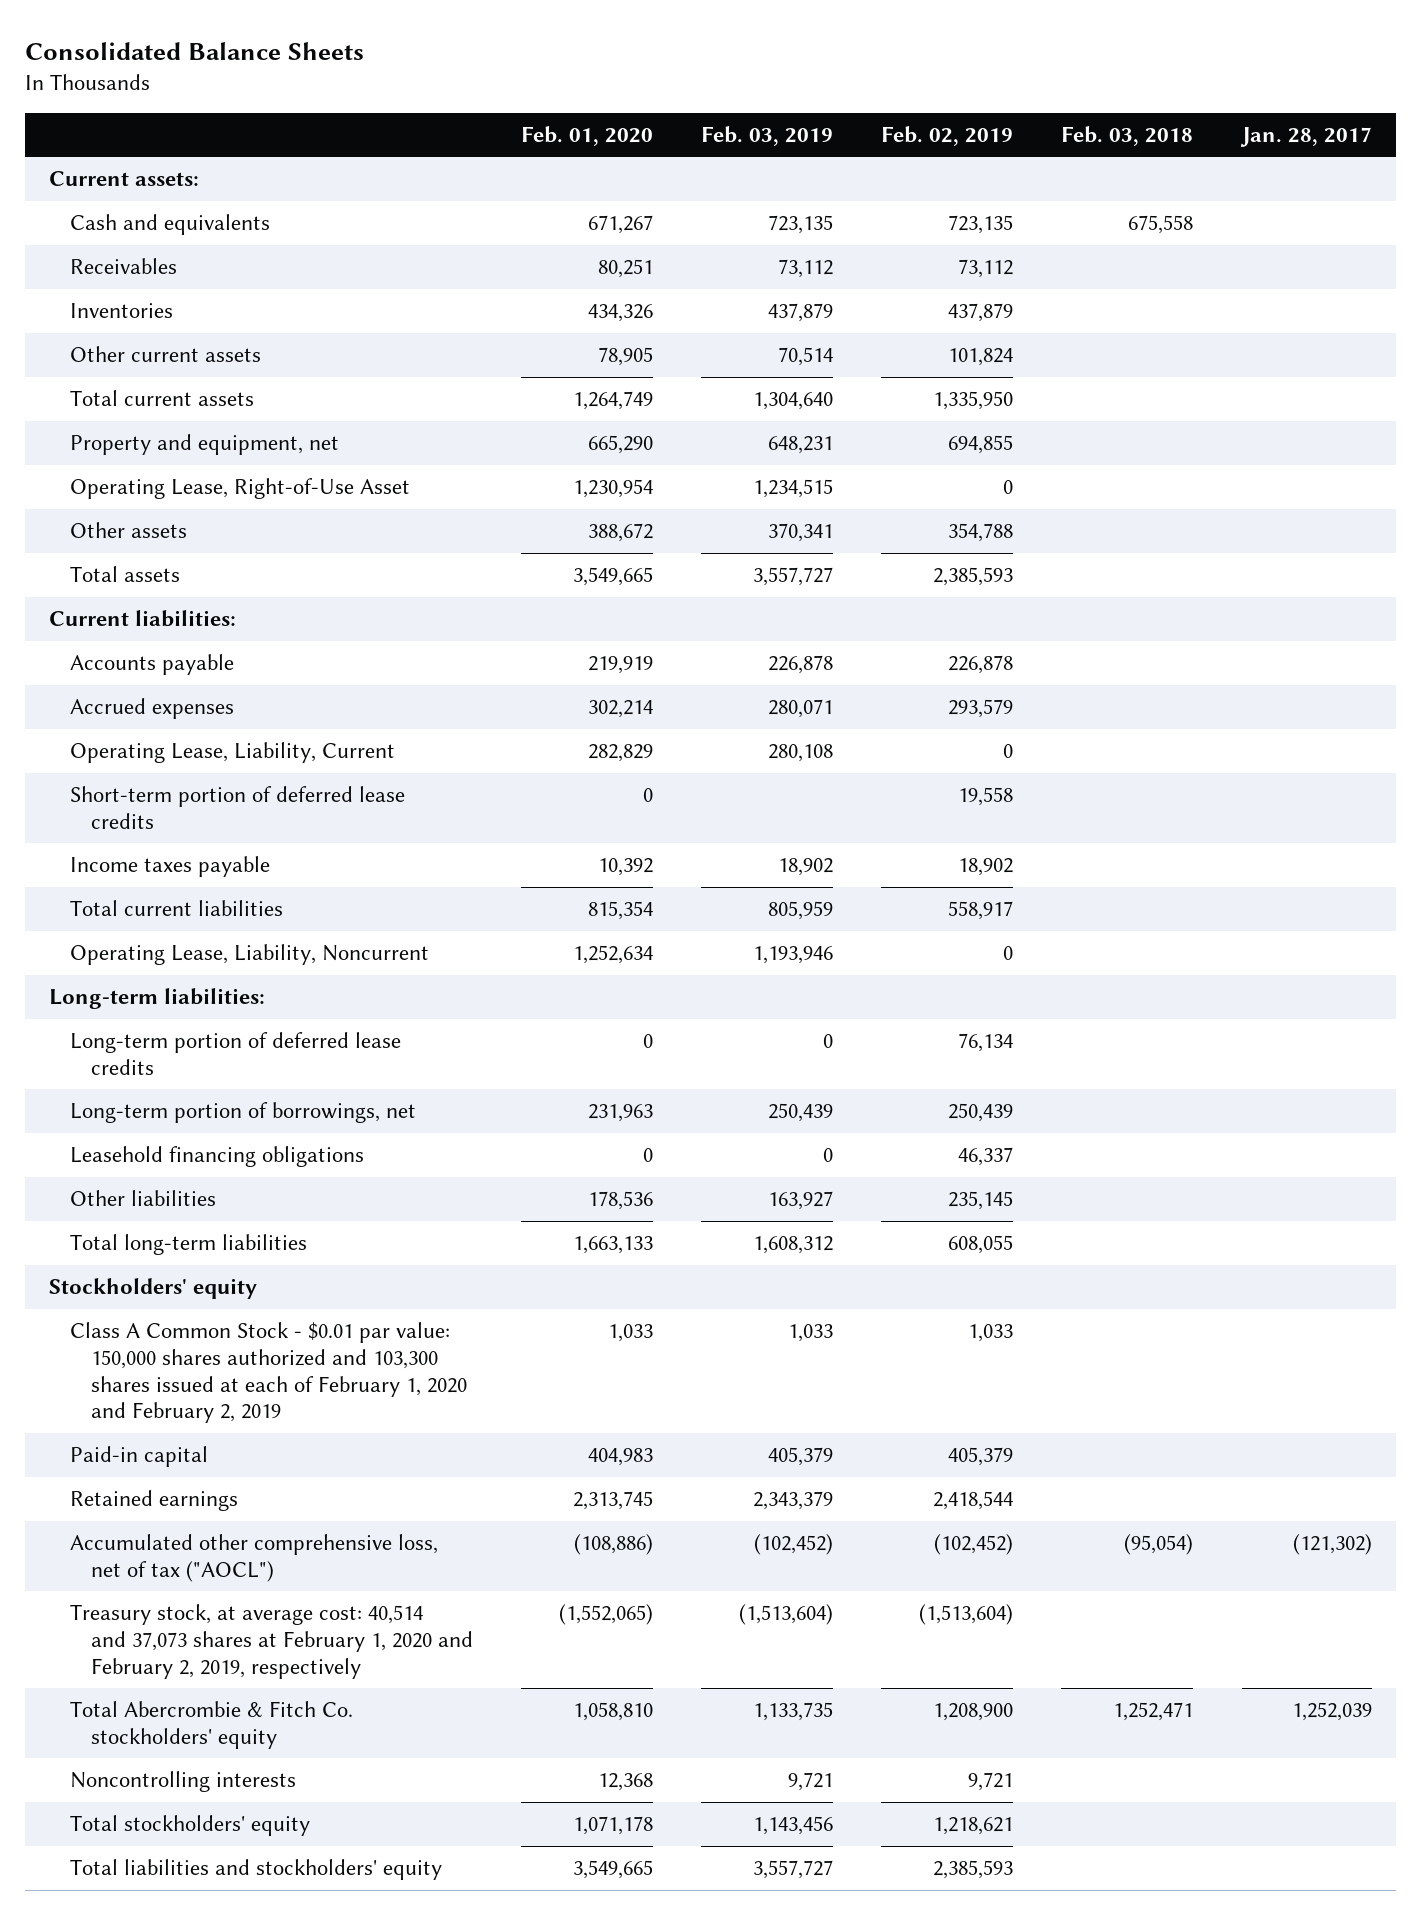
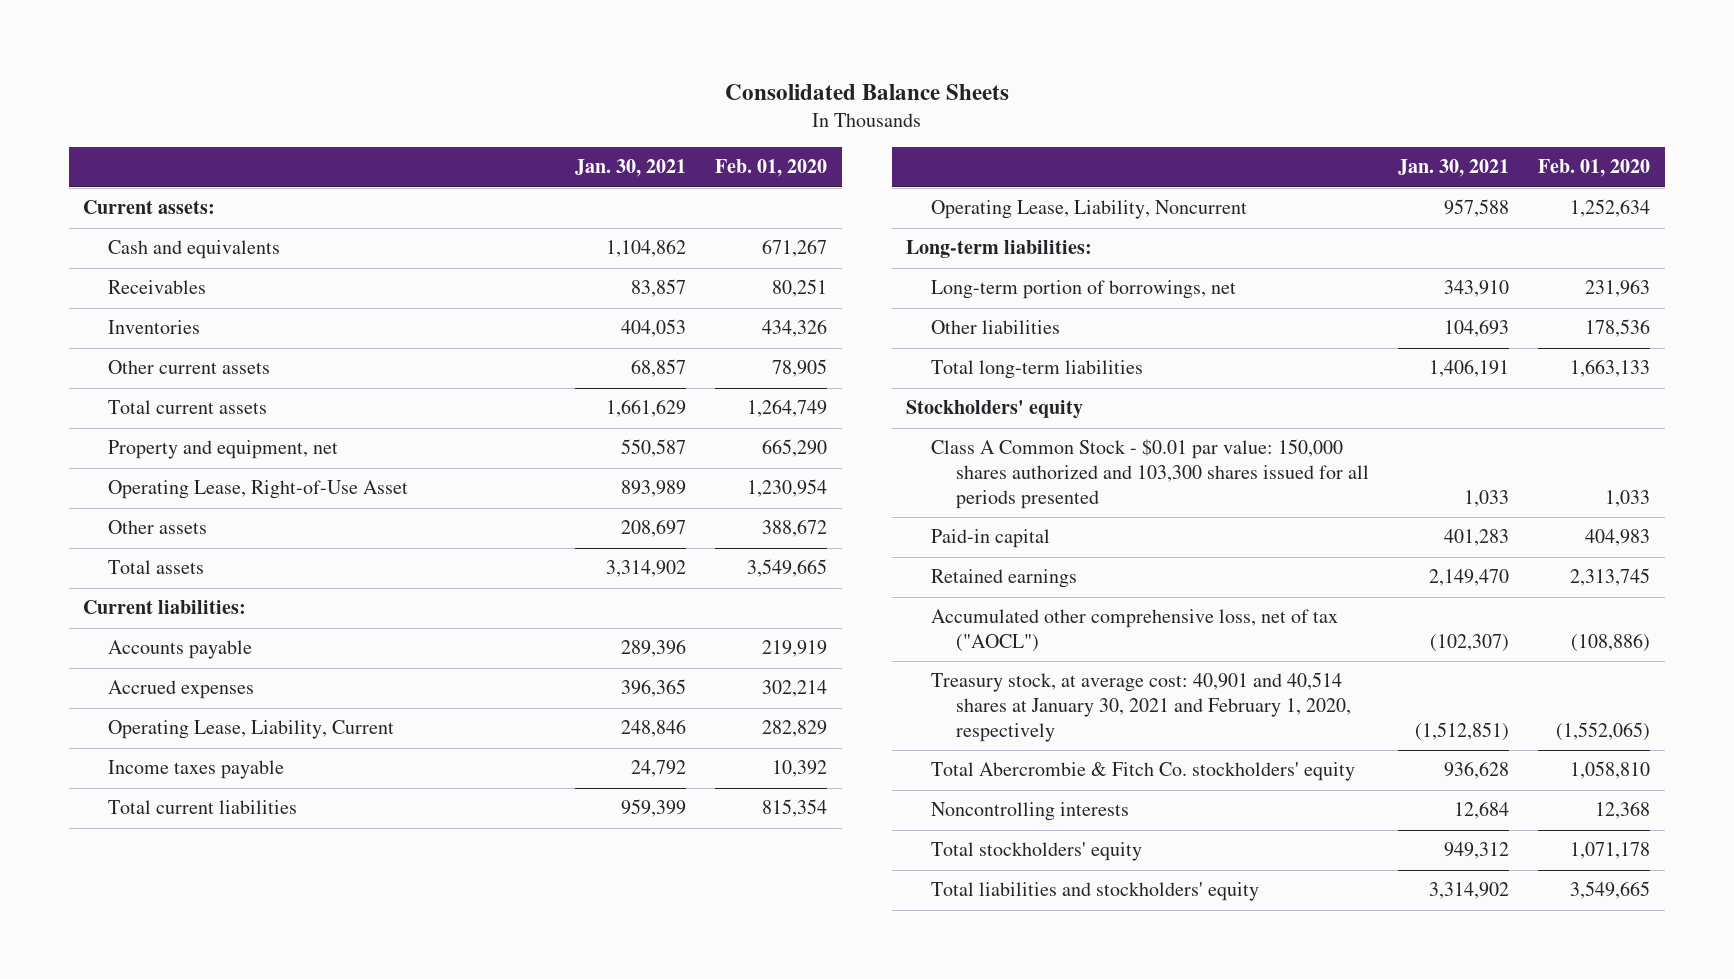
[701,125,834,146] Feb. 03, 2019 -> none
[881,125,1014,146] Feb. 02, 2019 -> none
[1061,125,1194,146] Feb. 03, 2018 -> none
[1239,126,1372,147] Jan. 28, 2017 -> none
none -> [574,159,686,178] Jan. 30, 2021
[69,786,405,829] Short-term portion of deferred lease credits -> none
[69,1032,401,1075] Long-term portion of deferred lease credits -> none
[69,1146,364,1168] Leasehold financing obligations -> none
[69,1322,467,1424] Class A Common Stock - $0.01 par value: 150,000 shares authorized and 103,300 shares issued at each of February 1, 2020 and February 2, 2019 -> [931,439,1369,509] Class A Common Stock - $0.01 par value: 150,000 shares authorized and 103,300 shares issued for all periods presented
[69,1604,473,1679] Treasury stock, at average cost: 40,514 and 37,073 shares at February 1, 2020 and February 2, 2019, respectively -> [931,672,1351,742] Treasury stock, at average cost: 40,901 and 40,514 shares at January 30, 2021 and February 1, 2020, respectively

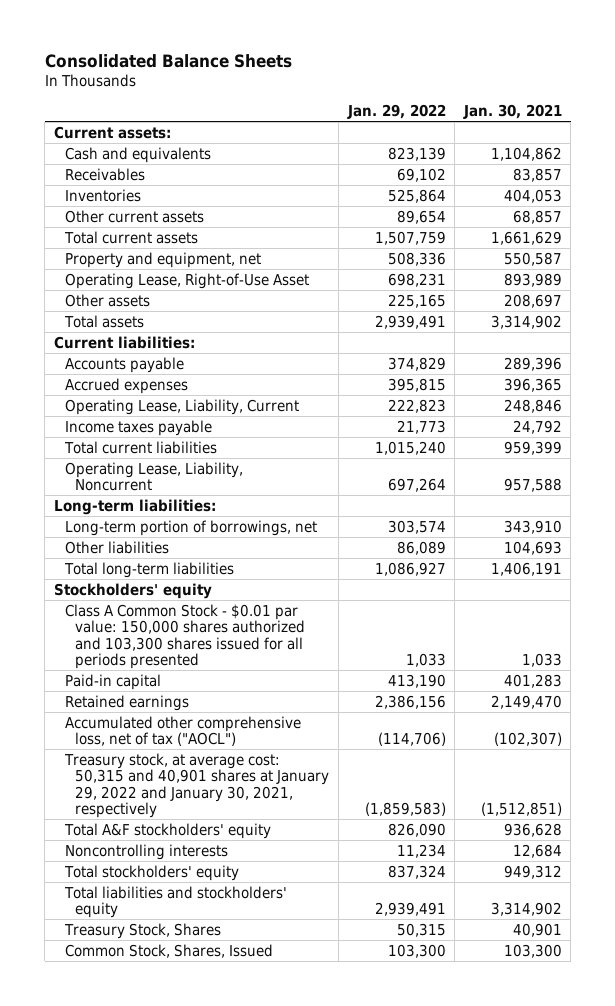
[715,159,828,178] Feb. 01, 2020 -> none
none -> [346,104,446,120] Jan. 29, 2022
[931,672,1351,742] Treasury stock, at average cost: 40,901 and 40,514 shares at January 30, 2021 and February 1, 2020, respectively -> [63,752,330,819] Treasury stock, at average cost: 50,315 and 40,901 shares at January 29, 2022 and January 30, 2021, respectively
[931,762,1356,782] Total Abercrombie & Fitch Co. stockholders' equity -> [63,822,271,839] Total A&F stockholders' equity
none -> [63,922,221,939] Treasury Stock, Shares
none -> [64,943,273,958] Common Stock, Shares, Issued

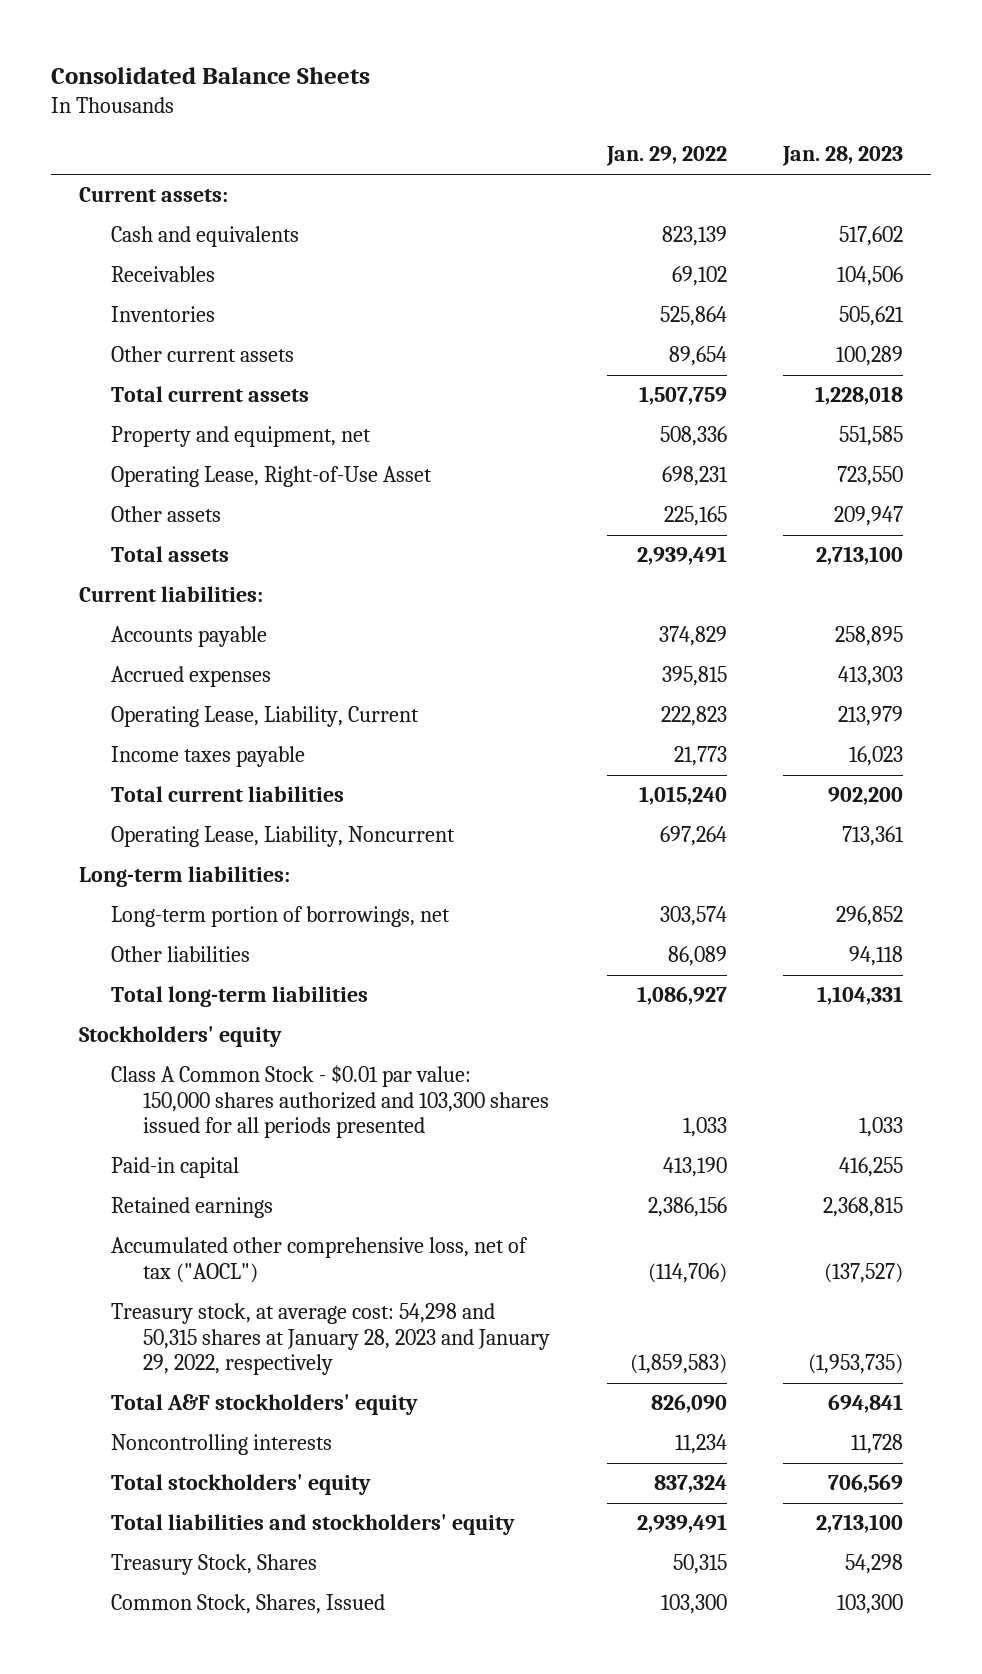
[462,104,562,120] Jan. 30, 2021 -> none
none -> [781,146,903,167] Jan. 28, 2023
[63,752,330,819] Treasury stock, at average cost: 50,315 and 40,901 shares at January 29, 2022 and January 30, 2021, respectively -> [111,1303,551,1376] Treasury stock, at average cost: 54,298 and 50,315 shares at January 28, 2023 and January 29, 2022, respectively

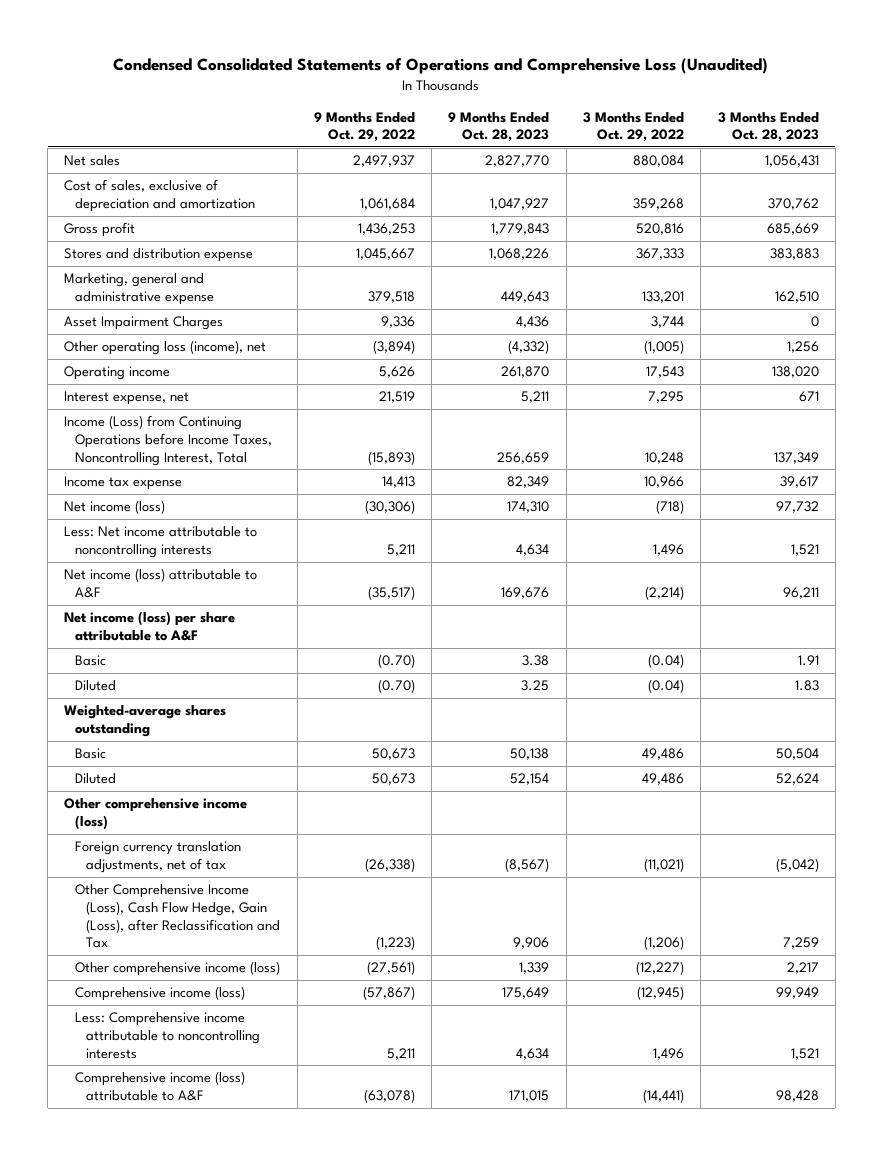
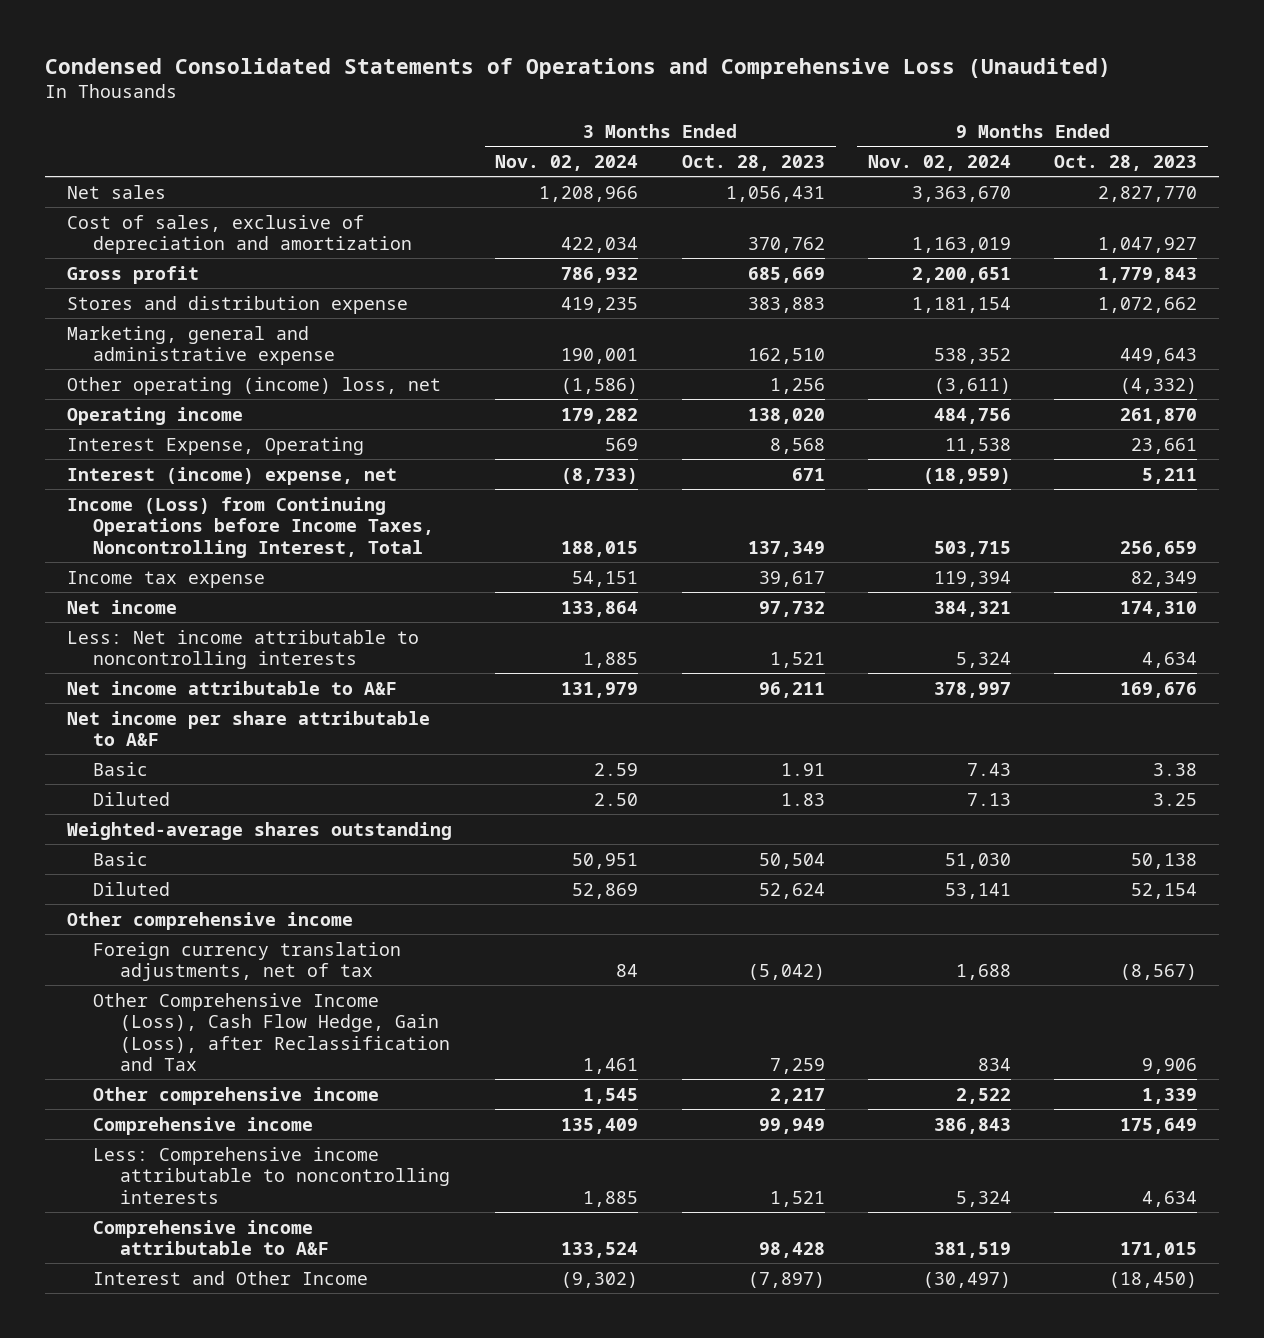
[313,111,415,143] 9 Months Ended Oct. 29, 2022 -> none
[583,111,685,143] 3 Months Ended Oct. 29, 2022 -> none
none -> [495,155,639,172] Nov. 02, 2024
none -> [868,155,1012,172] Nov. 02, 2024
[489,248,550,261] 1,068,226 -> [1098,296,1198,313] 1,072,662
[64,316,224,331] Asset Impairment Charges -> none
[64,340,267,356] Other operating loss (income), net -> [67,376,442,395] Other operating (income) loss, net
none -> [67,436,365,455] Interest Expense, Operating
[64,391,190,406] Interest expense, net -> [67,466,398,485] Interest (income) expense, net
[64,500,166,515] Net income (loss) -> [67,599,178,614] Net income
[64,568,258,598] Net income (loss) attributable to A&F -> [67,680,398,695] Net income attributable to A&F
[64,611,236,641] Net income (loss) per share attributable to A&F -> [67,710,431,747] Net income per share attributable to A&F
[64,798,248,830] Other comprehensive income (loss) -> [67,911,354,930] Other comprehensive income
[75,961,281,977] Other comprehensive income (loss) -> [93,1086,380,1105] Other comprehensive income
[75,986,246,1002] Comprehensive income (loss) -> [93,1116,314,1135] Comprehensive income
[75,1071,246,1101] Comprehensive income (loss) attributable to A&F -> [93,1219,329,1256] Comprehensive income attributable to A&F
none -> [93,1270,369,1285] Interest and Other Income

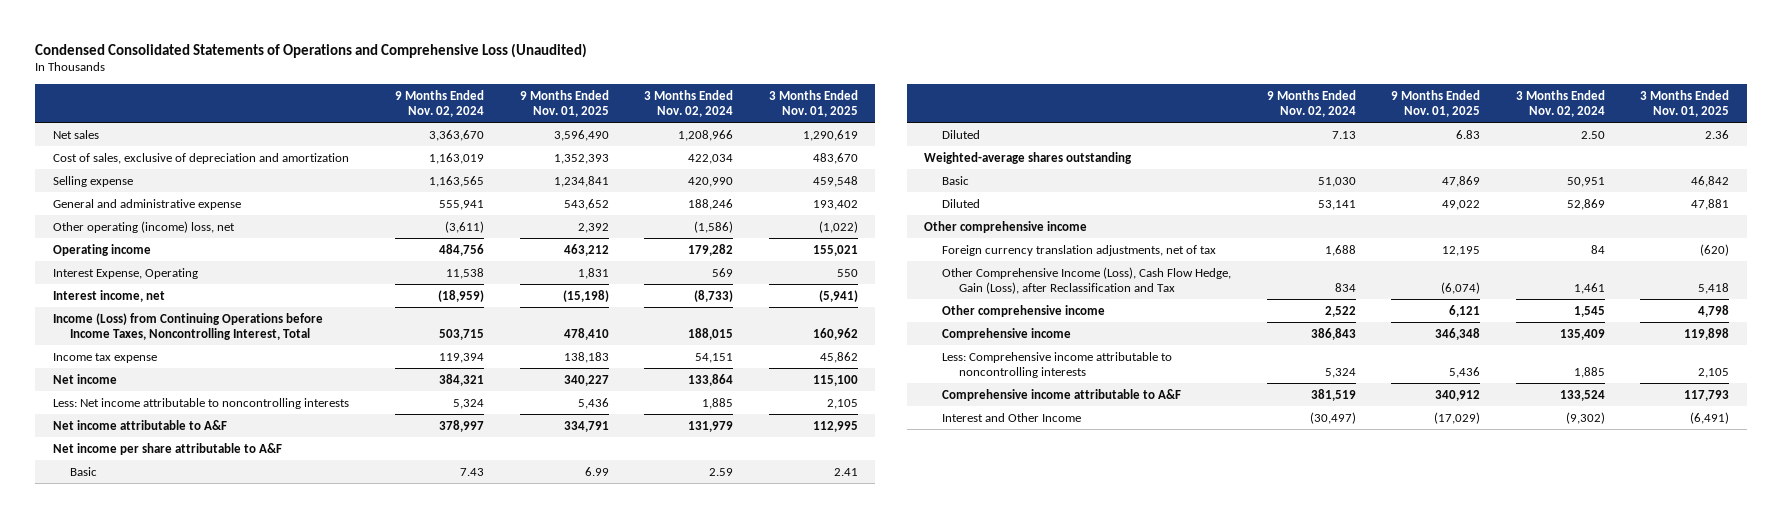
[681,155,825,172] Oct. 28, 2023 -> none
[1054,155,1198,172] Oct. 28, 2023 -> none
none -> [519,89,609,117] 9 Months Ended Nov. 01, 2025
none -> [768,89,858,117] 3 Months Ended Nov. 01, 2025
[67,265,200,284] Gross profit -> none
[67,295,409,314] Stores and distribution expense -> none
none -> [52,175,133,187] Selling expense
[67,325,336,366] Marketing, general and administrative expense -> [52,198,241,210] General and administrative expense
[561,348,639,365] 190,001 -> [688,198,734,210] 188,246
[934,348,1012,365] 538,352 -> [438,199,484,210] 555,941
[67,466,398,485] Interest (income) expense, net -> [52,289,165,302] Interest income, net

